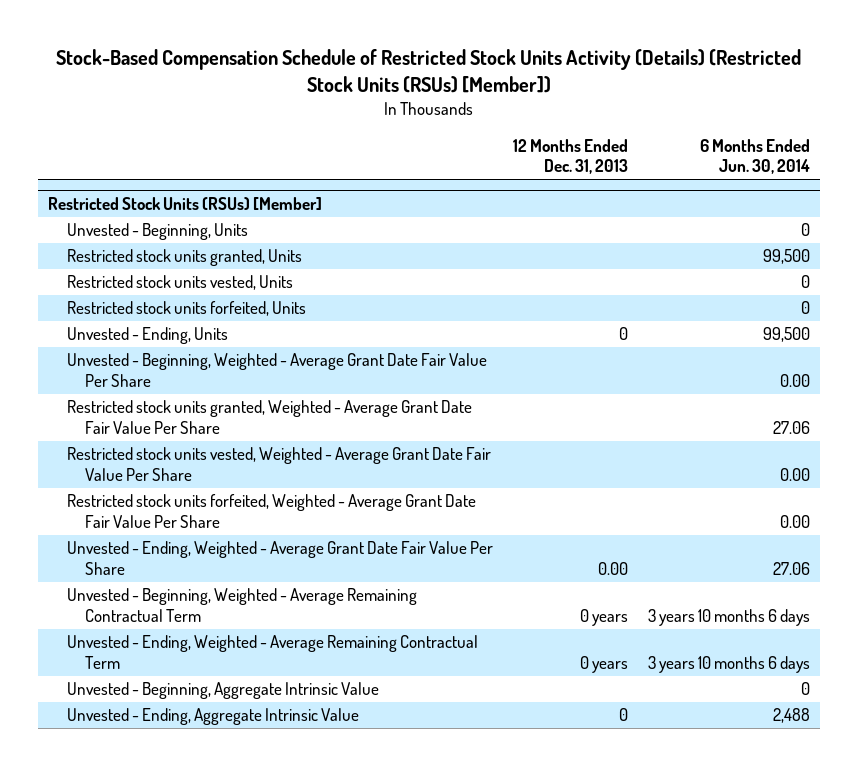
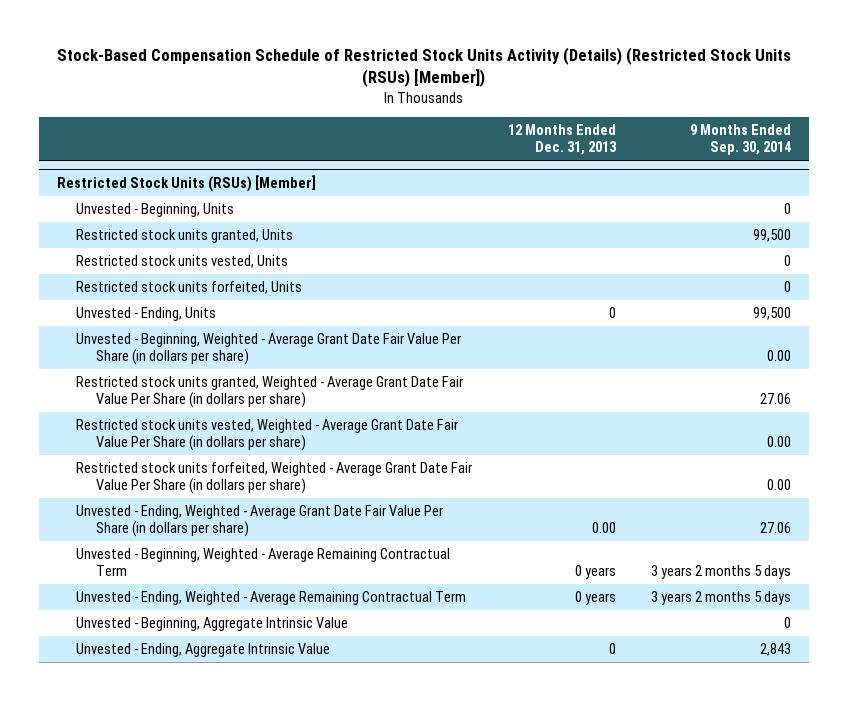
[700,138,811,175] 6 Months Ended Jun. 30, 2014 -> none
none -> [690,123,792,156] 9 Months Ended Sep. 30, 2014
[66,353,487,388] Unvested - Beginning, Weighted - Average Grant Date Fair Value Per Share -> [76,333,462,366] Unvested - Beginning, Weighted - Average Grant Date Fair Value Per Share (in dollars per share)
[66,400,472,435] Restricted stock units granted, Weighted - Average Grant Date Fair Value Per Share -> [76,376,464,409] Restricted stock units granted, Weighted - Average Grant Date Fair Value Per Share (in dollars per share)
[66,447,491,482] Restricted stock units vested, Weighted - Average Grant Date Fair Value Per Share -> [76,419,459,452] Restricted stock units vested, Weighted - Average Grant Date Fair Value Per Share (in dollars per share)
[66,494,476,529] Restricted stock units forfeited, Weighted - Average Grant Date Fair Value Per Share -> [76,462,473,495] Restricted stock units forfeited, Weighted - Average Grant Date Fair Value Per Share (in dollars per share)
[66,541,493,576] Unvested - Ending, Weighted - Average Grant Date Fair Value Per Share -> [76,505,444,538] Unvested - Ending, Weighted - Average Grant Date Fair Value Per Share (in dollars per share)

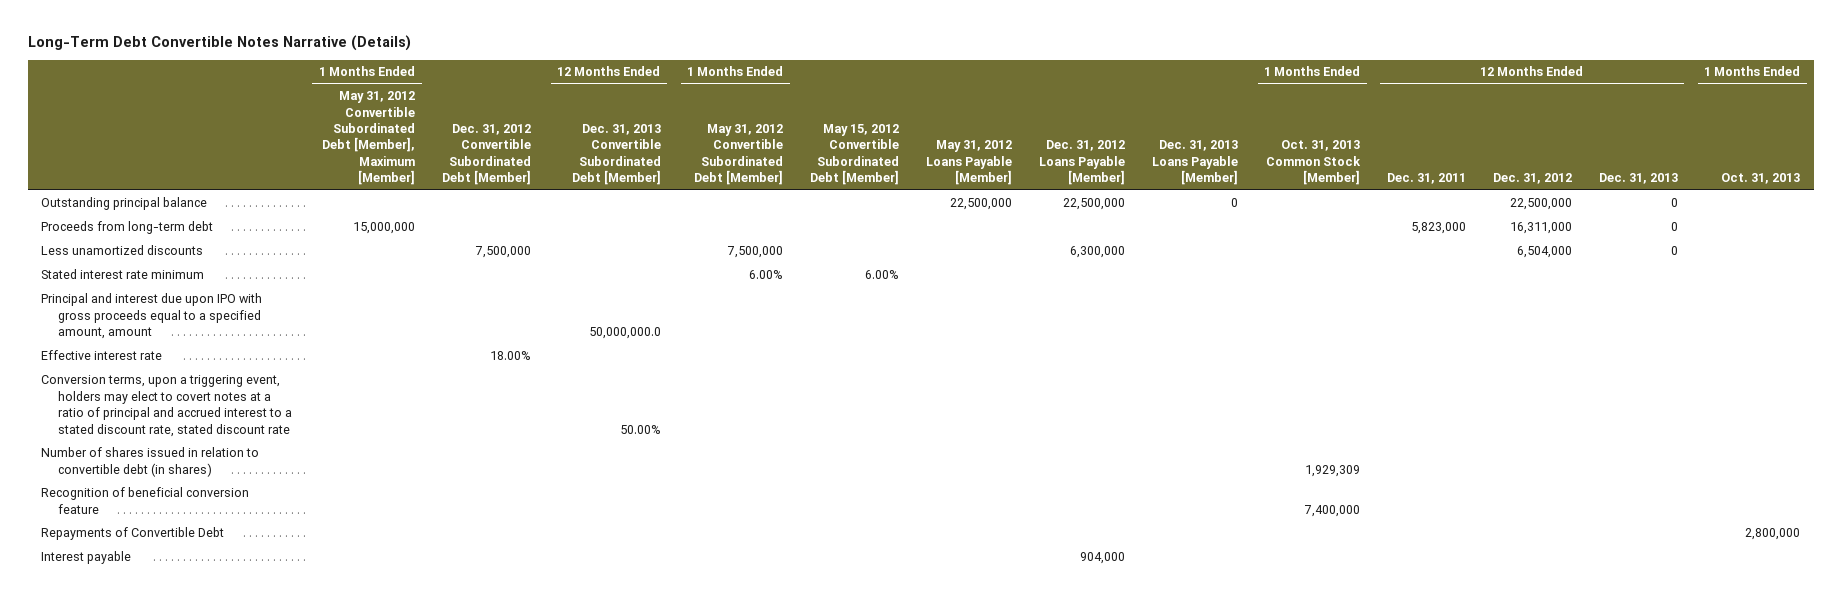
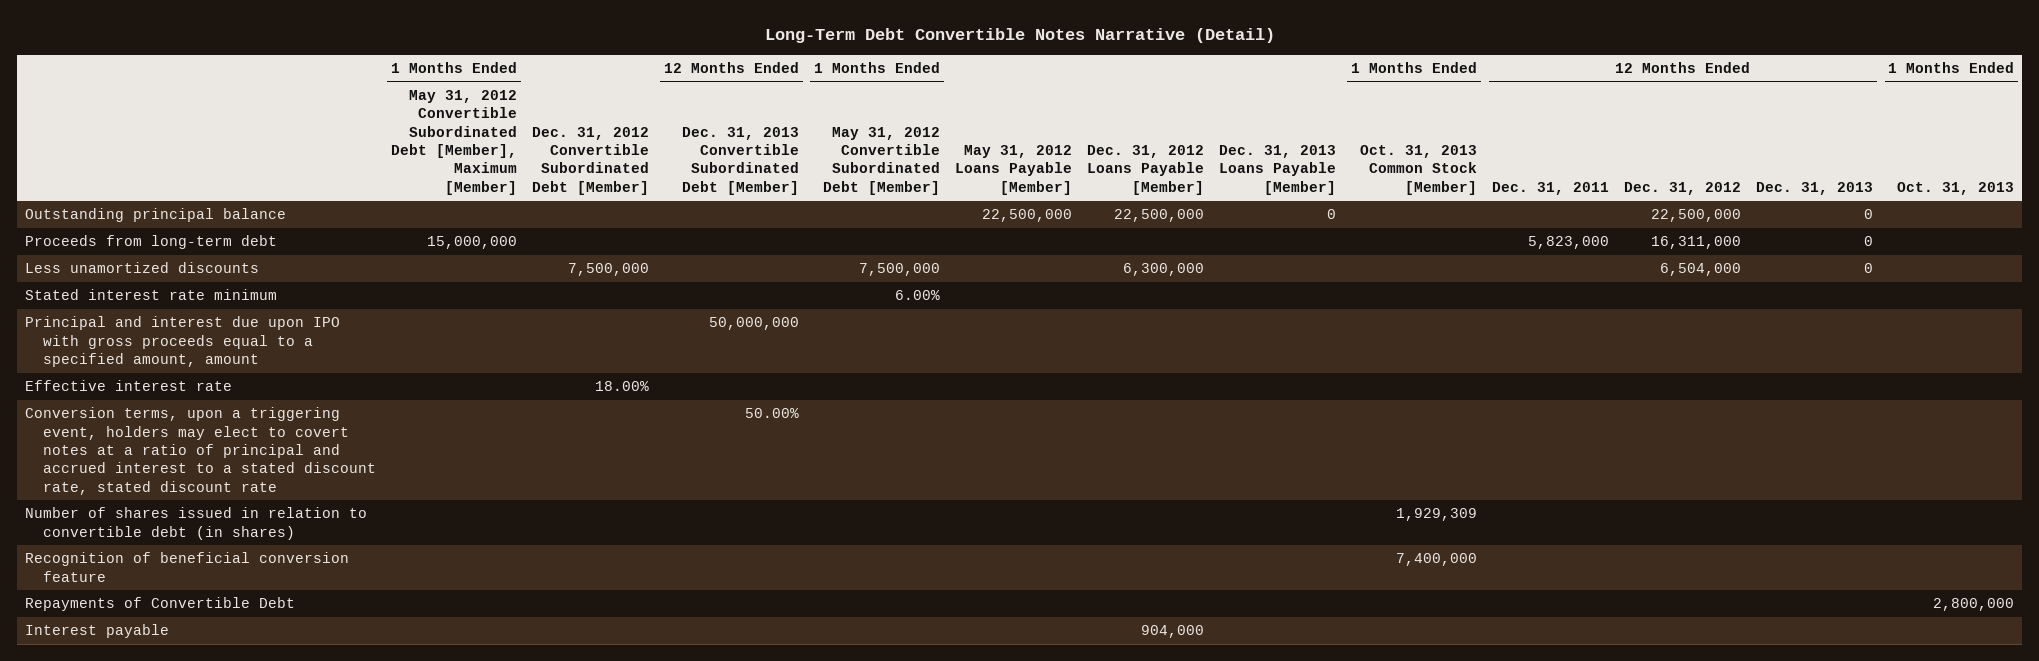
[27,35,411,52] Long-Term Debt Convertible Notes Narrative (Details) -> [764,27,1275,43] Long-Term Debt Convertible Notes Narrative (Detail)
[810,123,900,186] May 15, 2012 Convertible Subordinated Debt [Member] -> none
[588,327,661,340] 50,000,000.0 -> [709,317,800,331] 50,000,000

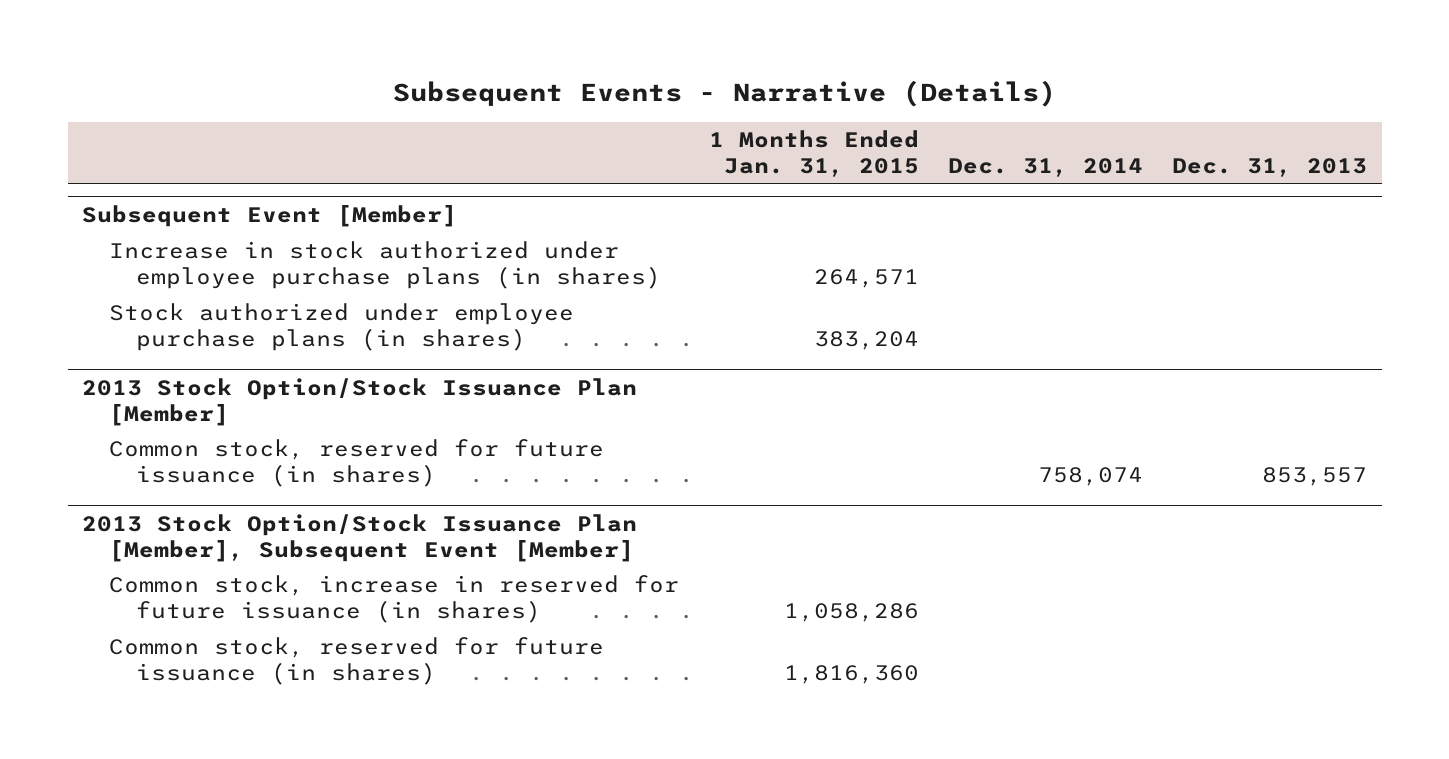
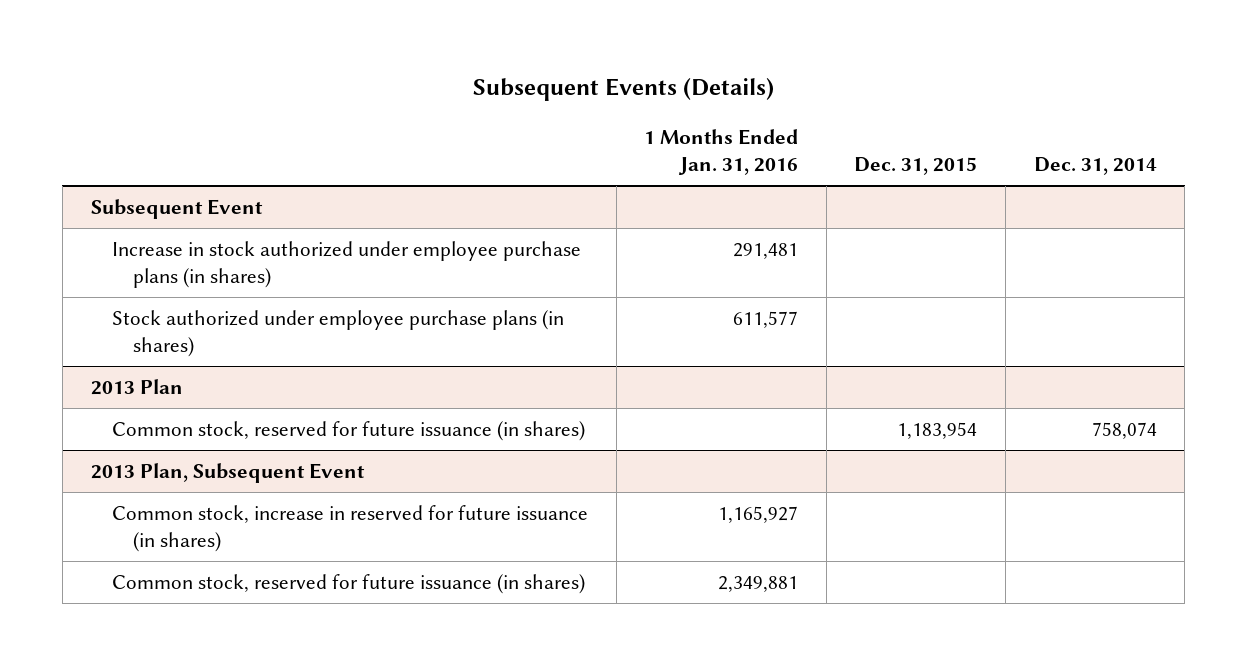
[392,79,1056,107] Subsequent Events - Narrative (Details) -> [472,77,774,101] Subsequent Events (Details)
[708,130,919,177] 1 Months Ended Jan. 31, 2015 -> none
[1171,157,1367,177] Dec. 31, 2013 -> none
none -> [644,128,799,175] 1 Months Ended Jan. 31, 2016
none -> [854,156,978,175] Dec. 31, 2015
[82,205,458,228] Subsequent Event [Member] -> [90,199,263,220] Subsequent Event
[82,378,638,426] 2013 Stock Option/Stock Issuance Plan [Member] -> [90,379,183,396] 2013 Plan
[82,514,638,562] 2013 Stock Option/Stock Issuance Plan [Member], Subsequent Event [Member] -> [90,463,365,484] 2013 Plan, Subsequent Event

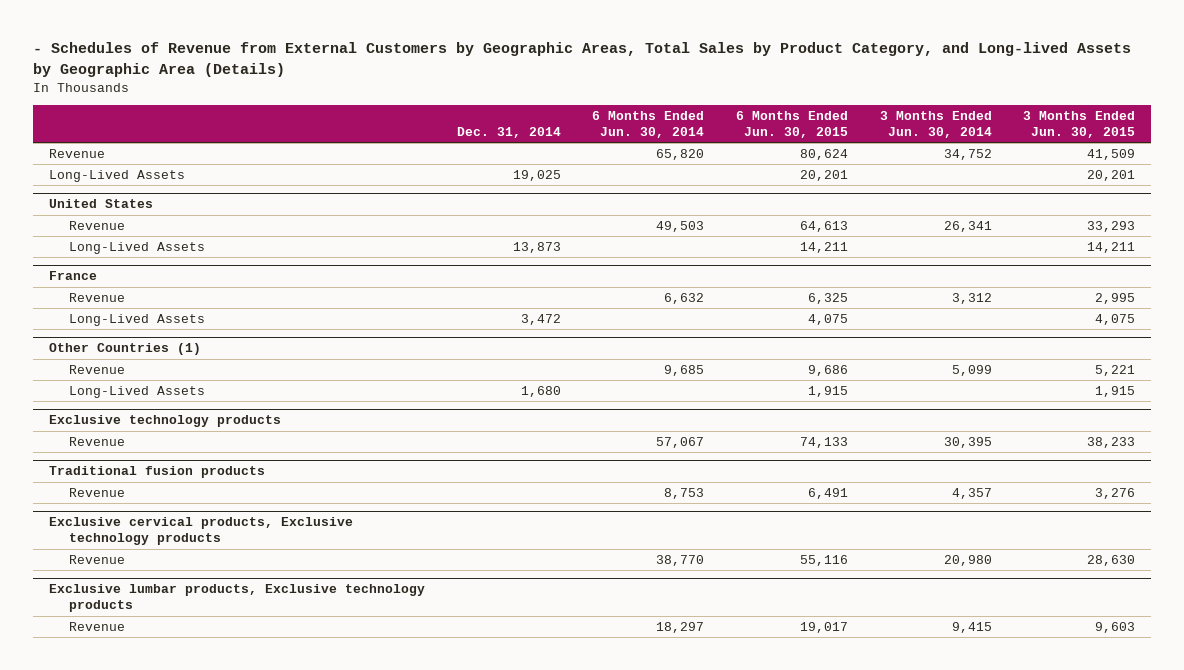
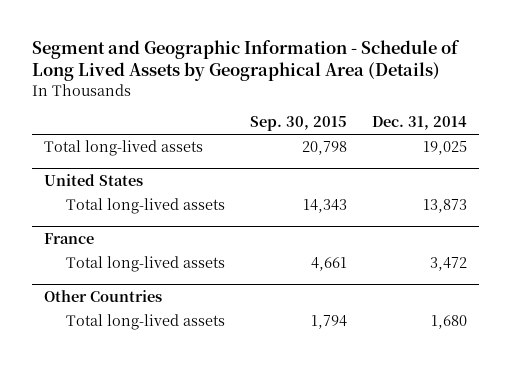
[33,42,1132,77] - Schedules of Revenue from External Customers by Geographic Areas, Total Sales by Product Category, and Long-lived Assets by Geographic Area (Details) -> [31,40,460,82] Segment and Geographic Information - Schedule of Long Lived Assets by Geographical Area (Details)
[592,110,705,139] 6 Months Ended Jun. 30, 2014 -> none
[735,110,848,139] 6 Months Ended Jun. 30, 2015 -> none
[879,110,992,139] 3 Months Ended Jun. 30, 2014 -> none
[1023,110,1136,139] 3 Months Ended Jun. 30, 2015 -> none
none -> [250,116,348,132] Sep. 30, 2015
[48,149,105,159] Revenue -> none
[48,170,185,183] Long-Lived Assets -> [44,140,204,157] Total long-lived assets
[69,221,126,231] Revenue -> none
[69,242,206,255] Long-Lived Assets -> [66,198,226,215] Total long-lived assets
[69,293,126,303] Revenue -> none
[69,365,126,375] Revenue -> none
[48,415,281,428] Exclusive technology products -> none
[69,437,126,447] Revenue -> none
[48,466,265,479] Traditional fusion products -> none
[69,488,126,498] Revenue -> none
[48,517,353,546] Exclusive cervical products, Exclusive technology products -> none
[69,555,126,565] Revenue -> none
[48,584,425,613] Exclusive lumbar products, Exclusive technology products -> none
[69,622,126,632] Revenue -> none
[69,314,206,327] Long-Lived Assets -> [66,256,226,273] Total long-lived assets
[48,343,201,356] Other Countries (1) -> [44,289,163,302] Other Countries
[69,386,206,399] Long-Lived Assets -> [66,314,226,331] Total long-lived assets

